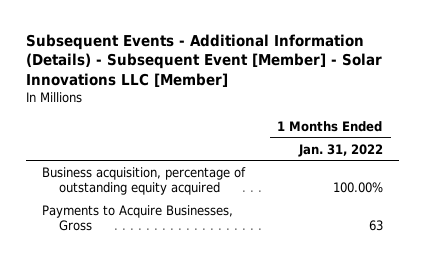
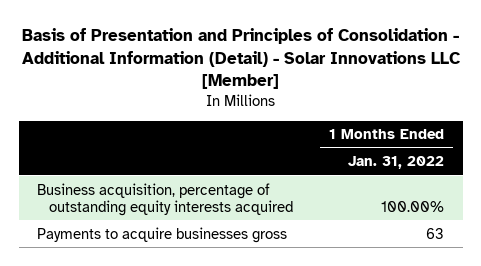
[25,33,382,88] Subsequent Events - Additional Information (Details) - Subsequent Event [Member] - Solar Innovations LLC [Member] -> [21,28,461,90] Basis of Presentation and Principles of Consolidation - Additional Information (Detail) - Solar Innovations LLC [Member]
[42,166,247,196] Business acquisition, percentage of outstanding equity acquired -> [36,182,294,216] Business acquisition, percentage of outstanding equity interests acquired
[42,204,234,232] Payments to Acquire Businesses, Gross -> [36,226,287,243] Payments to acquire businesses gross

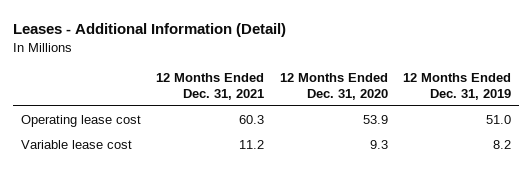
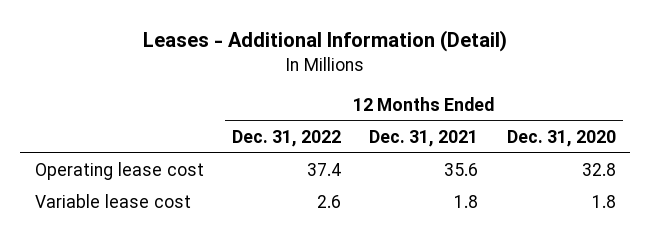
[403,72,512,100] 12 Months Ended Dec. 31, 2019 -> none
none -> [232,129,342,147] Dec. 31, 2022
[239,115,265,125] 60.3 -> [444,163,479,177] 35.6
[362,115,388,125] 53.9 -> [581,163,616,177] 32.8
[239,140,265,150] 11.2 -> [454,195,479,209] 1.8
[369,140,388,150] 9.3 -> [591,195,616,209] 1.8

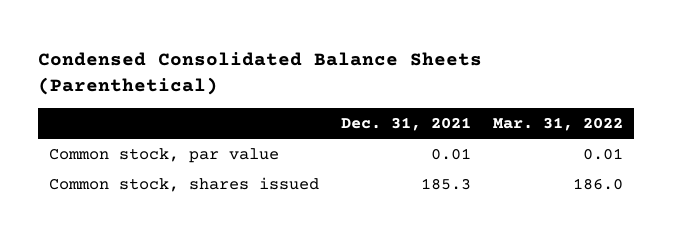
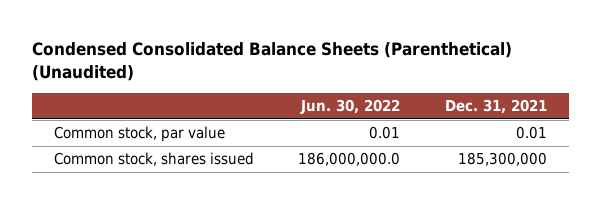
[38,51,483,96] Condensed Consolidated Balance Sheets (Parenthetical) -> [31,41,512,81] Condensed Consolidated Balance Sheets (Parenthetical) (Unaudited)
[493,117,624,132] Mar. 31, 2022 -> none
none -> [300,99,401,115] Jun. 30, 2022
[421,177,472,190] 185.3 -> [457,152,547,167] 185,300,000

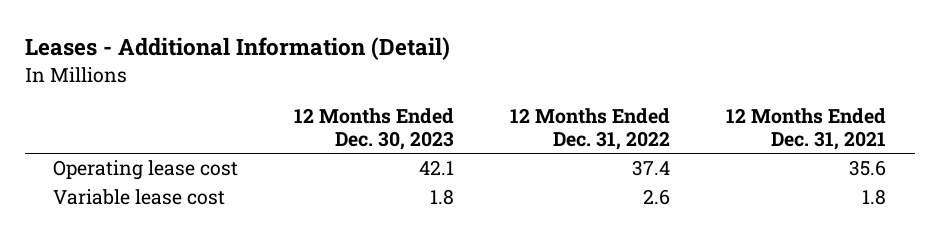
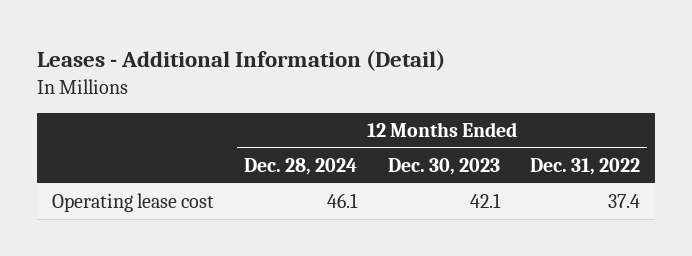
[726,108,887,150] 12 Months Ended Dec. 31, 2021 -> none
none -> [244,157,358,175] Dec. 28, 2024
[52,189,225,206] Variable lease cost -> none

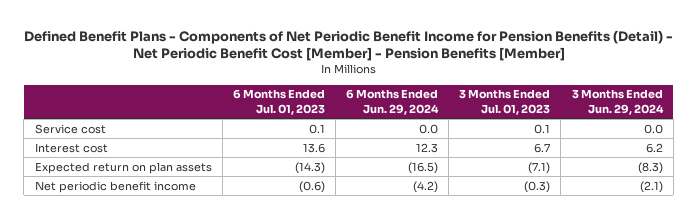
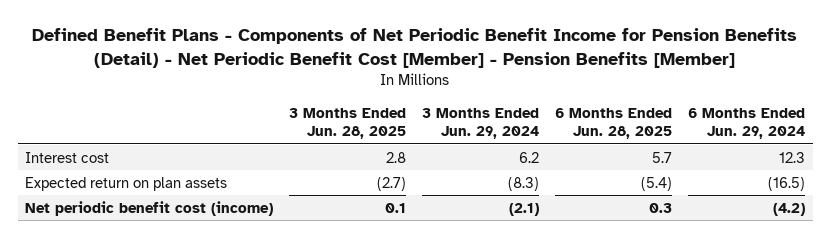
[232,89,325,115] 6 Months Ended Jul. 01, 2023 -> none
[459,89,551,115] 3 Months Ended Jul. 01, 2023 -> none
none -> [289,107,407,140] 3 Months Ended Jun. 28, 2025
none -> [555,107,673,140] 6 Months Ended Jun. 28, 2025
[34,123,106,134] Service cost -> none
[34,180,196,193] Net periodic benefit income -> [25,200,274,216] Net periodic benefit cost (income)

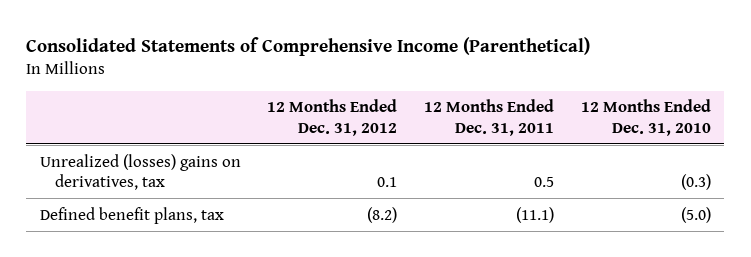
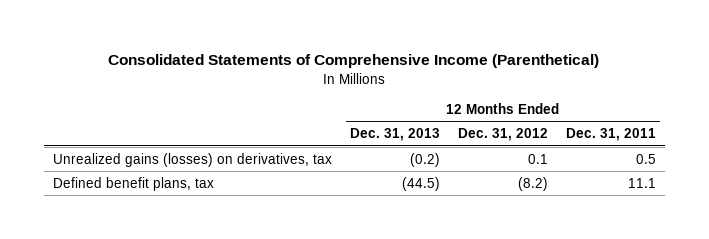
[580,99,711,136] 12 Months Ended Dec. 31, 2010 -> none
none -> [350,128,441,142] Dec. 31, 2013
[39,153,241,190] Unrealized (losses) gains on derivatives, tax -> [53,152,333,167] Unrealized gains (losses) on derivatives, tax
[516,206,555,223] (11.1) -> [627,177,656,188] 11.1

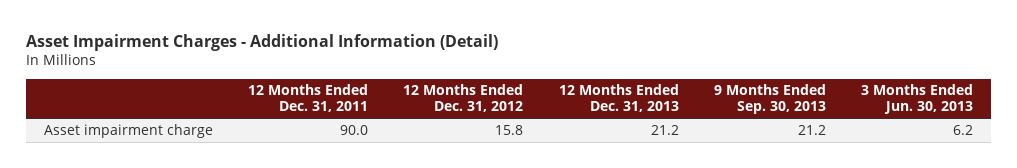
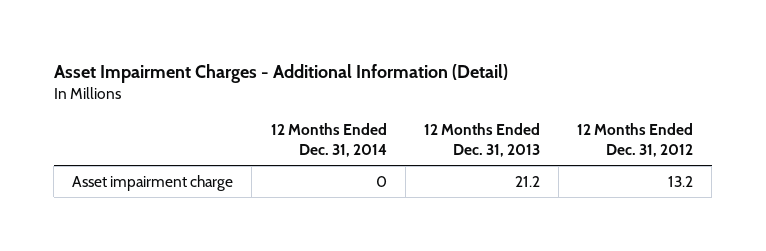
[248,84,369,113] 12 Months Ended Dec. 31, 2011 -> none
[713,84,826,115] 9 Months Ended Sep. 30, 2013 -> none
[861,84,974,115] 3 Months Ended Jun. 30, 2013 -> none
none -> [270,123,387,158] 12 Months Ended Dec. 31, 2014
[495,125,524,136] 15.8 -> [668,175,694,187] 13.2

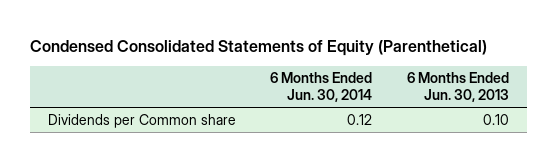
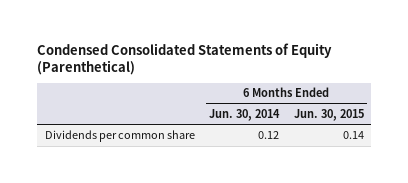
[407,72,510,103] 6 Months Ended Jun. 30, 2013 -> none
none -> [293,108,364,121] Jun. 30, 2015
[47,114,236,129] Dividends per Common share -> [44,130,195,143] Dividends per common share

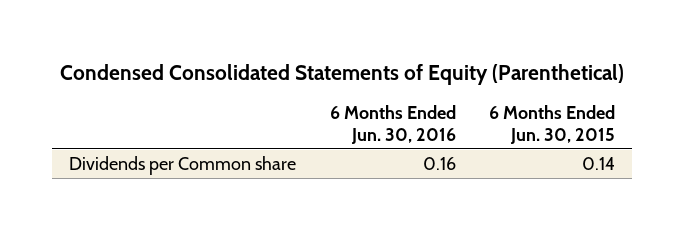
[209,108,281,121] Jun. 30, 2014 -> none
none -> [329,104,456,145] 6 Months Ended Jun. 30, 2016
[44,130,195,143] Dividends per common share -> [68,156,296,176] Dividends per Common share

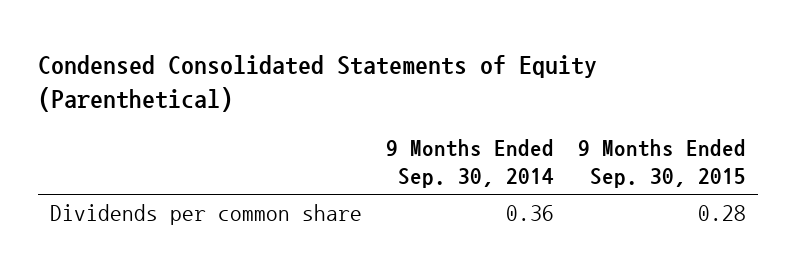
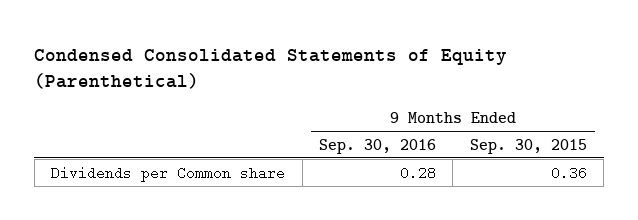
[385,138,554,189] 9 Months Ended Sep. 30, 2014 -> none
none -> [318,138,436,154] Sep. 30, 2016
[49,204,362,226] Dividends per common share -> [51,165,286,182] Dividends per Common share
[697,205,746,222] 0.28 -> [550,165,587,180] 0.36

